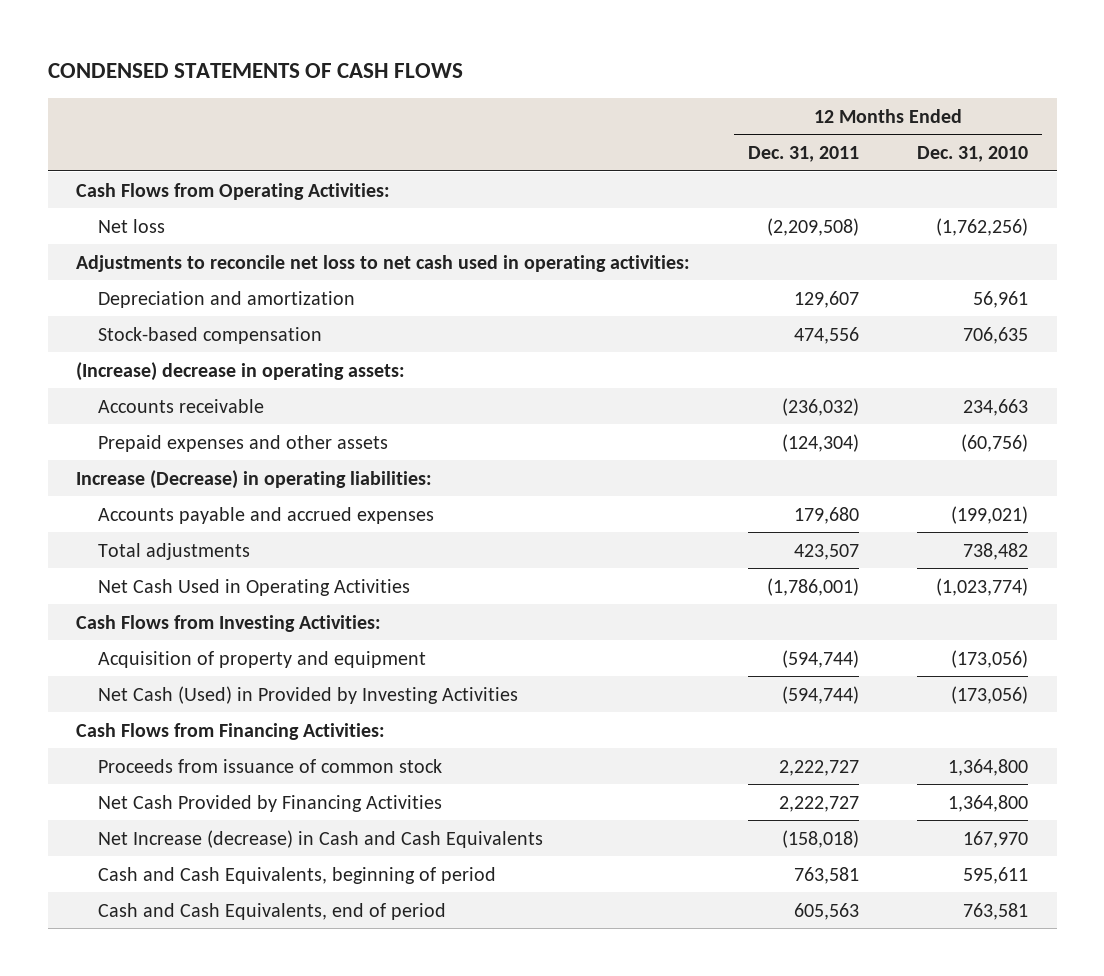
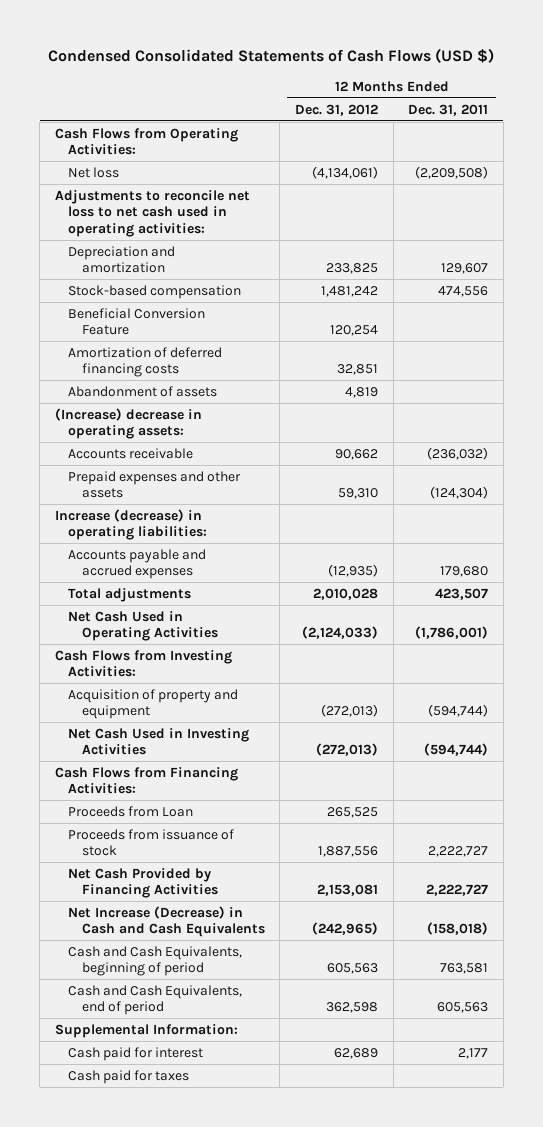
[47,63,463,79] CONDENSED STATEMENTS OF CASH FLOWS -> [48,48,495,64] Condensed Consolidated Statements of Cash Flows (USD $)
[916,146,1028,163] Dec. 31, 2010 -> none
none -> [294,103,378,116] Dec. 31, 2012
none -> [68,307,206,336] Beneficial Conversion Feature
none -> [68,346,223,378] Amortization of deferred financing costs
none -> [68,385,218,397] Abandonment of assets
[76,469,433,489] Increase (Decrease) in operating liabilities: -> [54,508,208,541] Increase (decrease) in operating liabilities:
[97,685,518,704] Net Cash (Used) in Provided by Investing Activities -> [68,727,250,756] Net Cash Used in Investing Activities
none -> [68,805,194,817] Proceeds from Loan
[97,758,442,773] Proceeds from issuance of common stock -> [68,828,235,857] Proceeds from issuance of stock
[97,829,543,848] Net Increase (decrease) in Cash and Cash Equivalents -> [68,905,265,938] Net Increase (Decrease) in Cash and Cash Equivalents
none -> [54,1023,238,1038] Supplemental Information:
none -> [68,1046,204,1061] Cash paid for interest
none -> [68,1069,190,1084] Cash paid for taxes

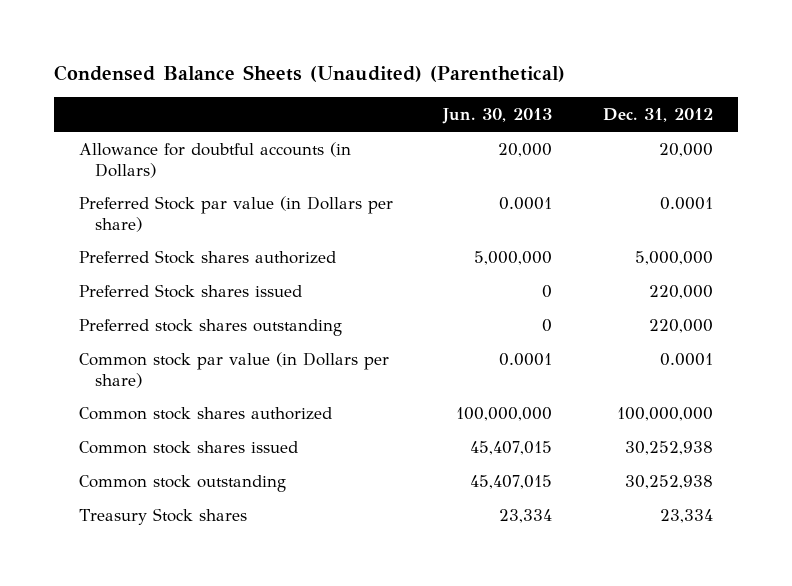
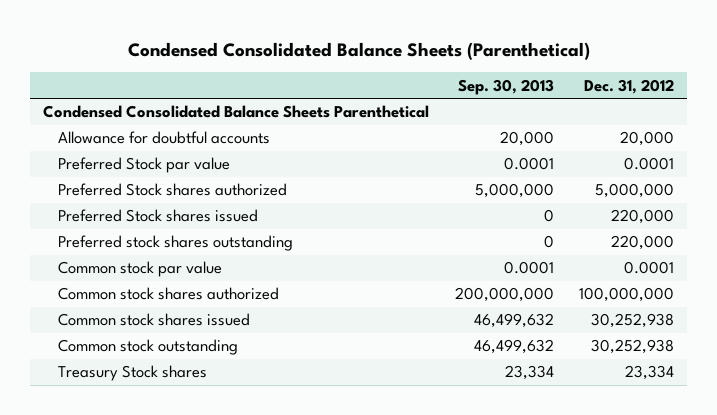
[53,65,565,83] Condensed Balance Sheets (Unaudited) (Parenthetical) -> [127,41,590,60] Condensed Consolidated Balance Sheets (Parenthetical)
[442,108,553,125] Jun. 30, 2013 -> none
none -> [457,78,554,95] Sep. 30, 2013
none -> [43,105,430,119] Condensed Consolidated Balance Sheets Parenthetical
[78,141,351,178] Allowance for doubtful accounts (in Dollars) -> [57,131,270,145] Allowance for doubtful accounts
[78,195,393,232] Preferred Stock par value (in Dollars per share) -> [57,157,230,174] Preferred Stock par value
[78,351,389,388] Common stock par value (in Dollars per share) -> [57,261,222,278] Common stock par value

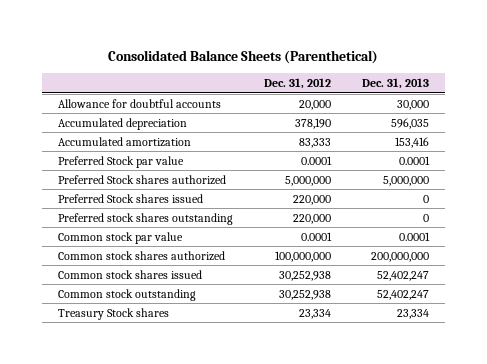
[127,41,590,60] Condensed Consolidated Balance Sheets (Parenthetical) -> [108,49,379,64] Consolidated Balance Sheets (Parenthetical)
[457,78,554,95] Sep. 30, 2013 -> none
none -> [362,77,430,89] Dec. 31, 2013
[43,105,430,119] Condensed Consolidated Balance Sheets Parenthetical -> none
none -> [57,117,187,130] Accumulated depreciation
none -> [57,136,191,147] Accumulated amortization

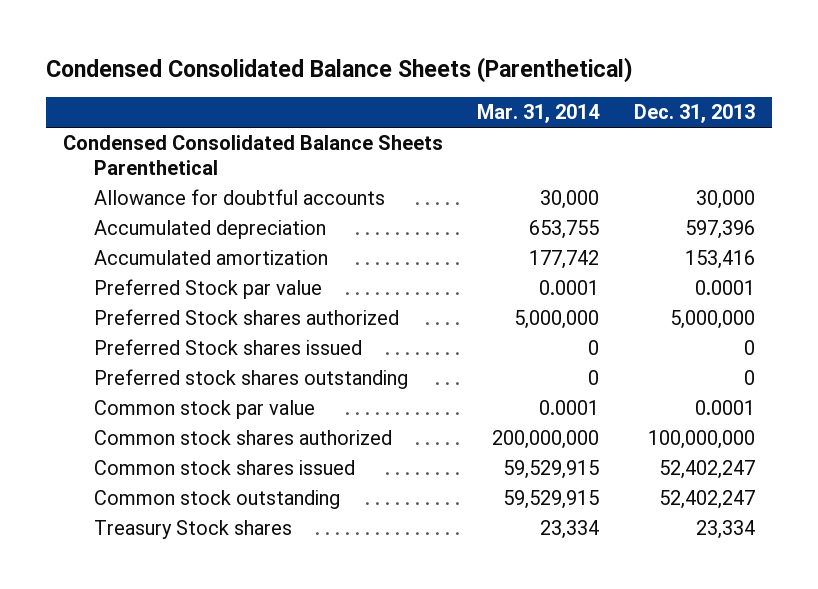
[108,49,379,64] Consolidated Balance Sheets (Parenthetical) -> [45,56,633,83] Condensed Consolidated Balance Sheets (Parenthetical)
[263,77,331,89] Dec. 31, 2012 -> none
none -> [477,104,601,124] Mar. 31, 2014
none -> [62,135,443,176] Condensed Consolidated Balance Sheets Parenthetical
[391,117,430,129] 596,035 -> [684,220,755,240] 597,396
[371,251,430,262] 200,000,000 -> [647,430,755,450] 100,000,000

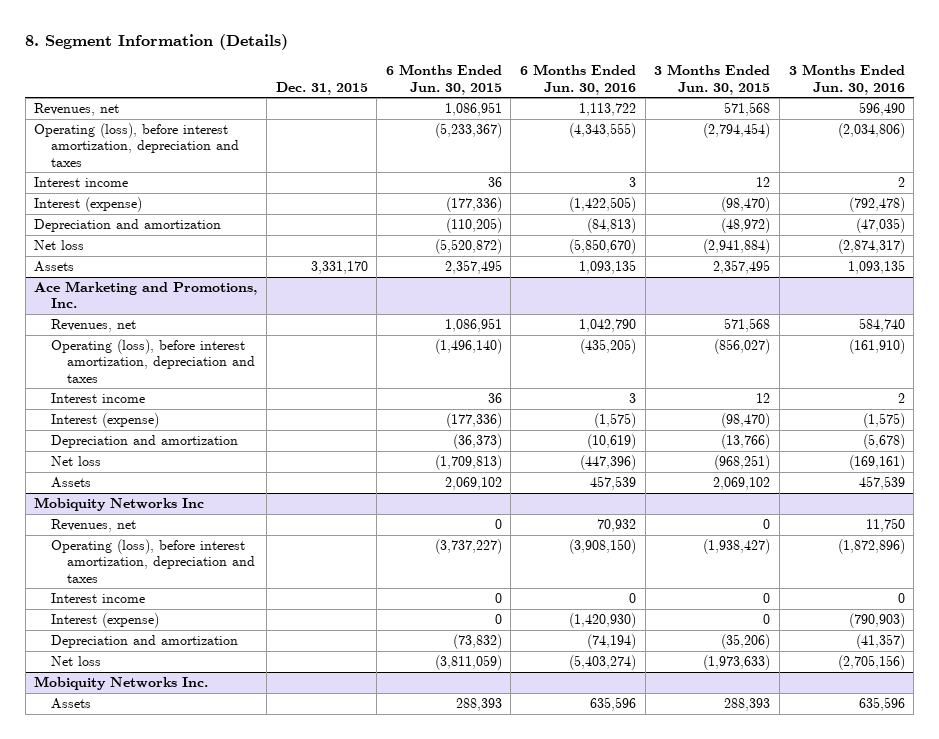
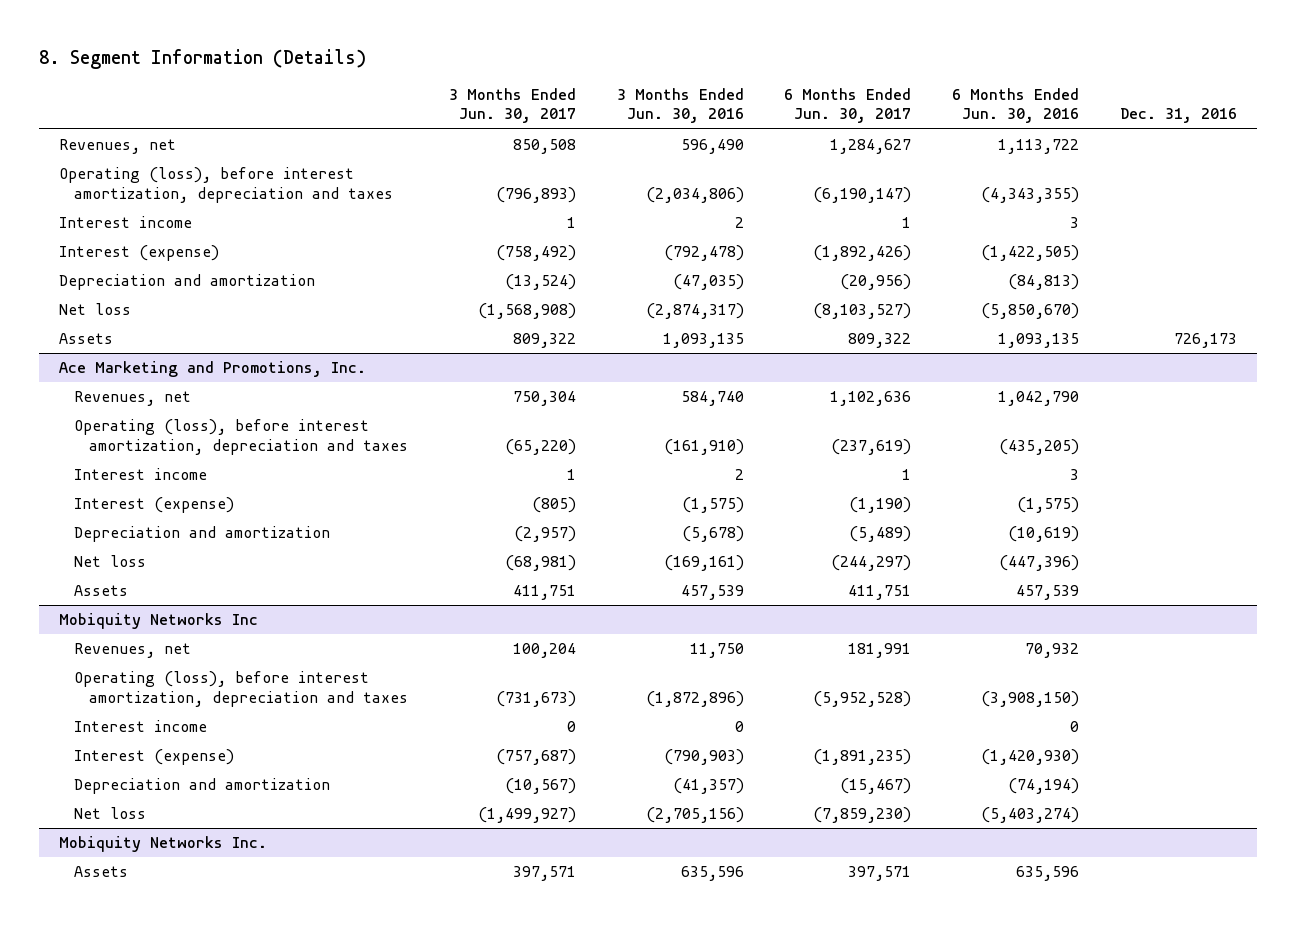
[275,81,368,95] Dec. 31, 2015 -> none
[385,64,502,95] 6 Months Ended Jun. 30, 2015 -> none
[654,64,771,95] 3 Months Ended Jun. 30, 2015 -> none
none -> [448,88,576,124] 3 Months Ended Jun. 30, 2017
none -> [784,88,912,124] 6 Months Ended Jun. 30, 2017
none -> [1120,108,1238,124] Dec. 31, 2016
[569,123,637,139] (4,343,555) -> [981,186,1080,203] (4,343,355)

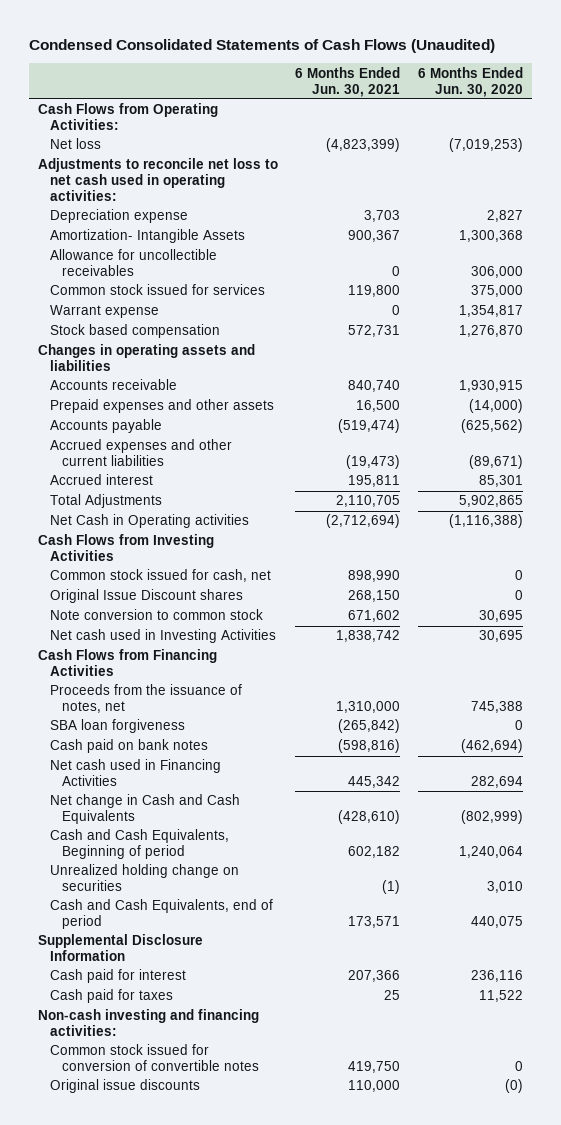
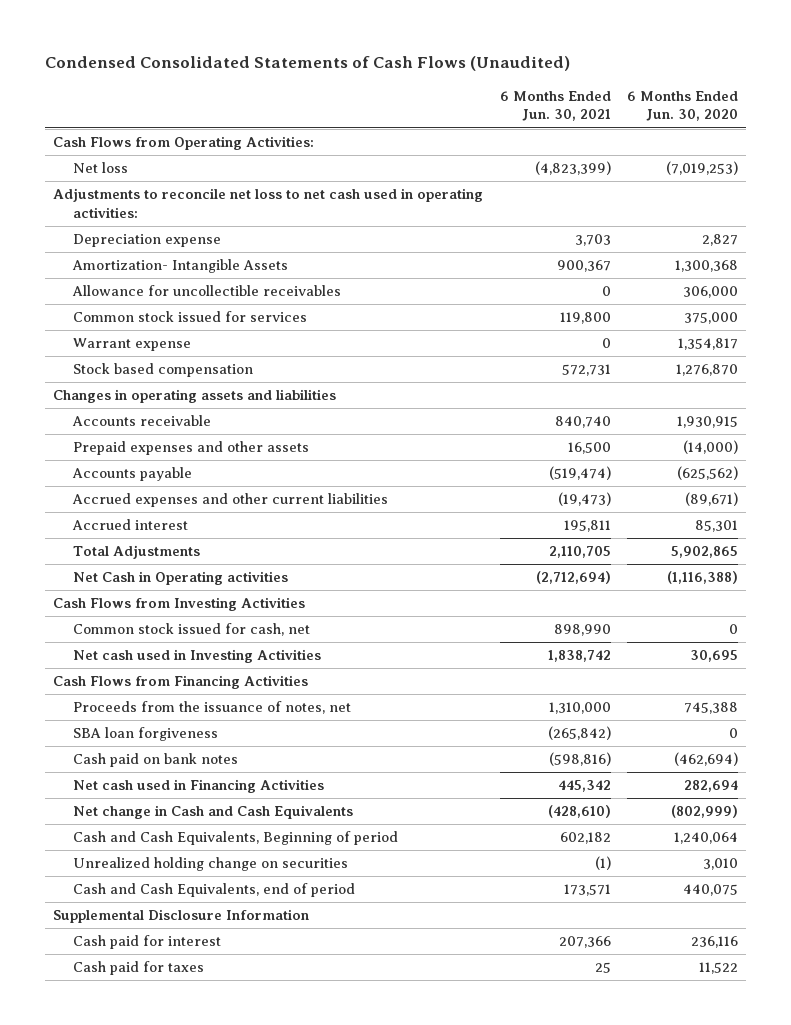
[49,589,243,604] Original Issue Discount shares -> none
[49,609,263,621] Note conversion to common stock -> none
[37,1009,259,1037] Non-cash investing and financing activities: -> none
[49,1044,259,1072] Common stock issued for conversion of convertible notes -> none
[49,1079,200,1094] Original issue discounts -> none

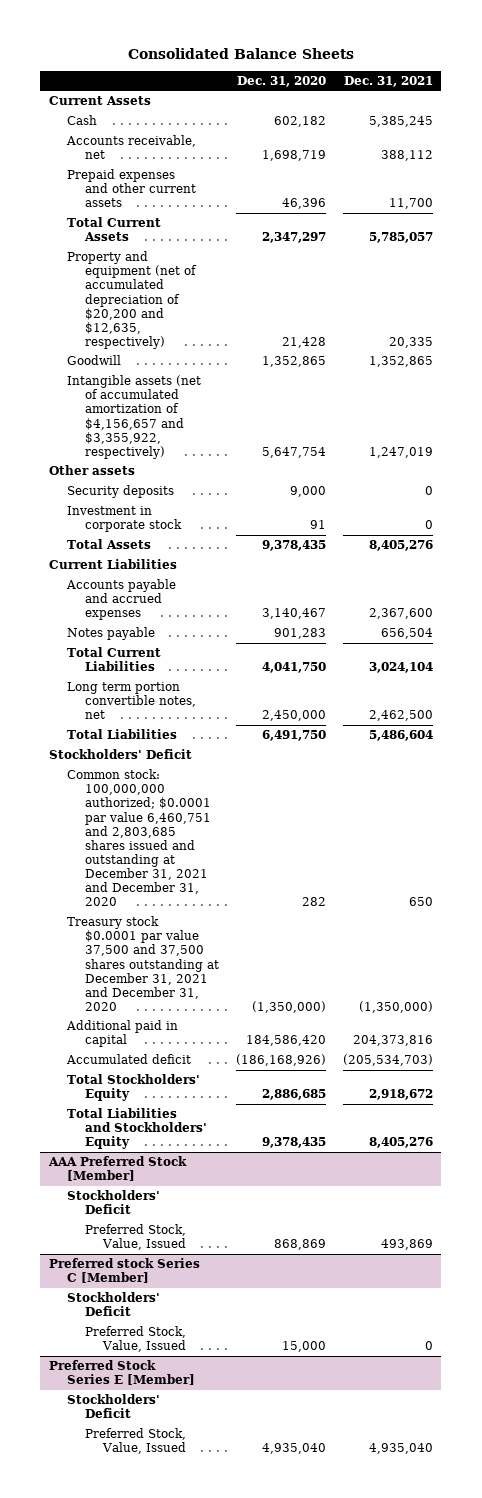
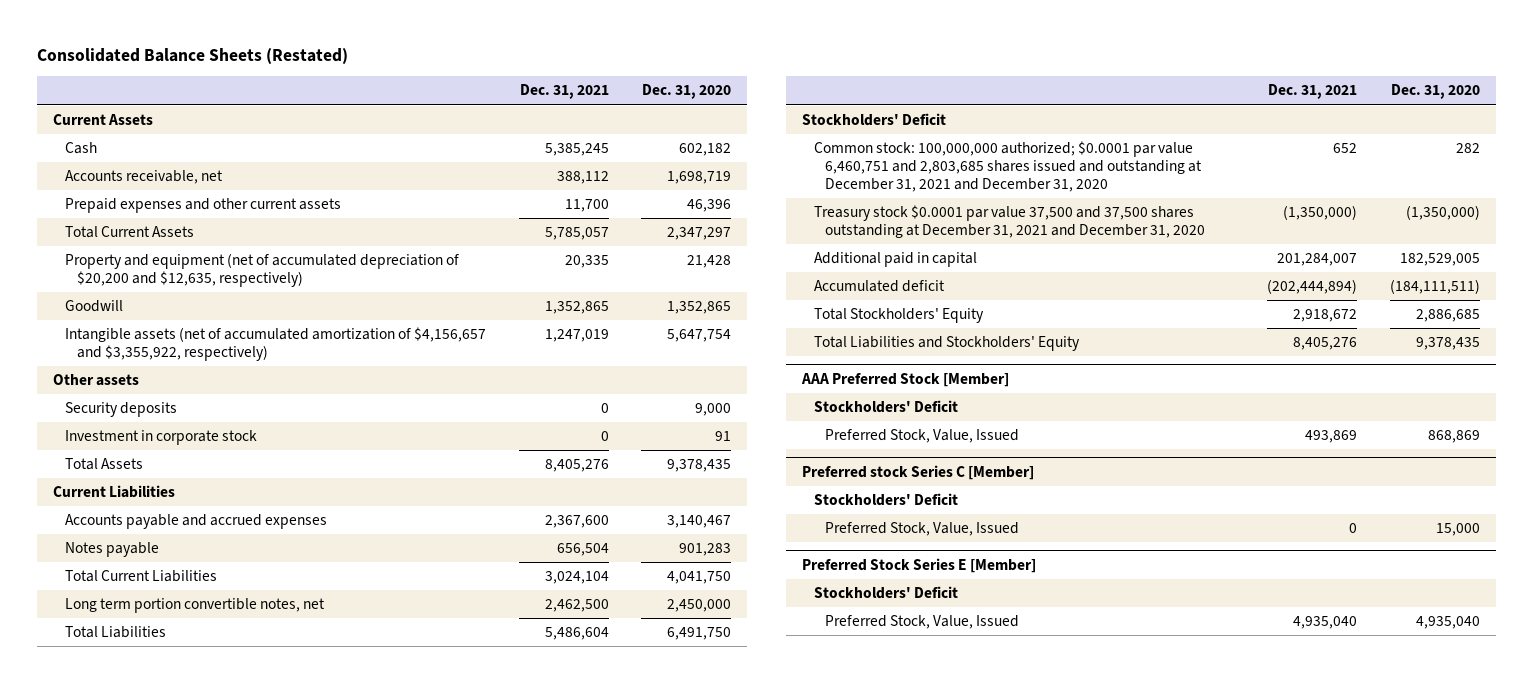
[127,47,354,59] Consolidated Balance Sheets -> [37,47,349,64] Consolidated Balance Sheets (Restated)
[408,897,433,907] 650 -> [1333,143,1358,154] 652
[246,1035,327,1047] 184,586,420 -> [1399,253,1480,267] 182,529,005
[352,1035,433,1047] 204,373,816 -> [1277,253,1358,267] 201,284,007
[236,1054,327,1067] (186,168,926) -> [1389,279,1480,295] (184,111,511)
[342,1054,433,1067] (205,534,703) -> [1267,279,1358,295] (202,444,894)

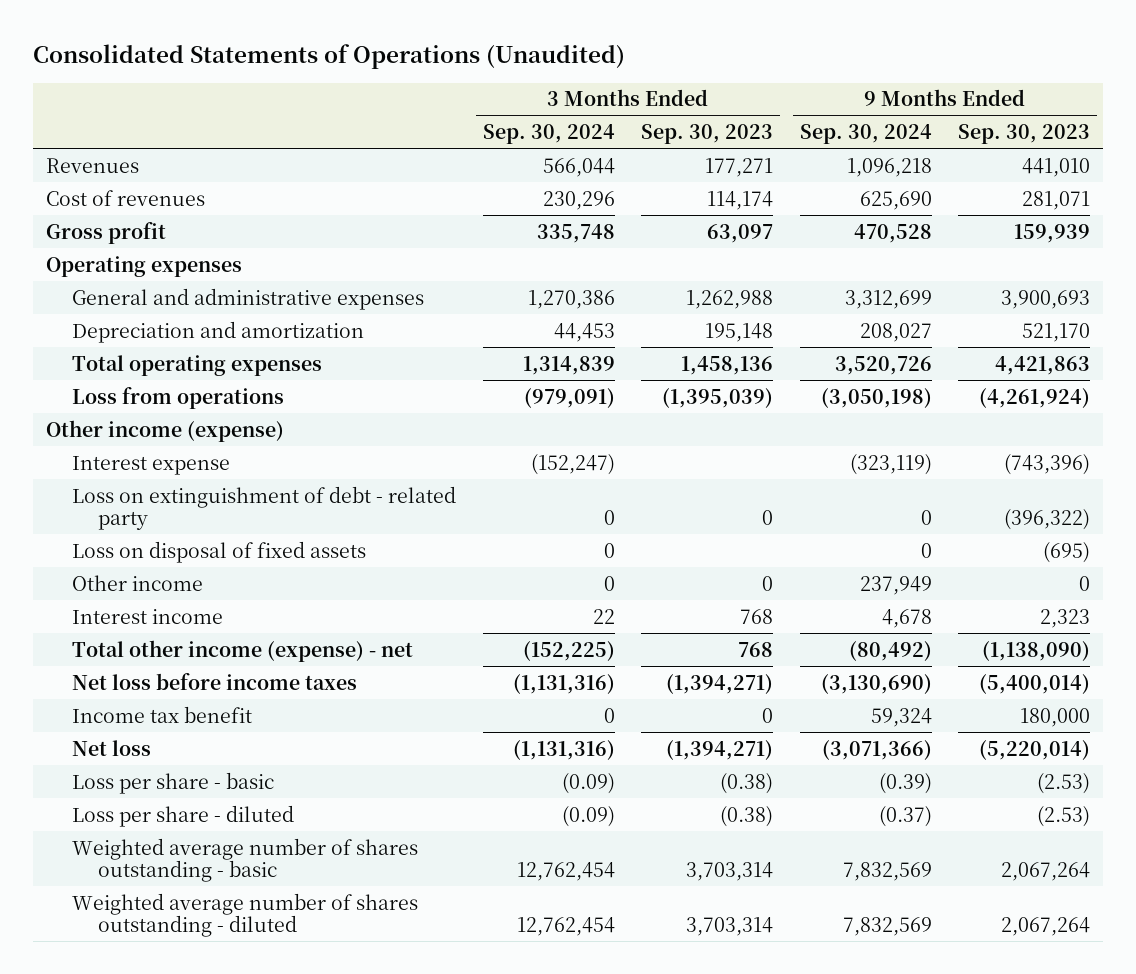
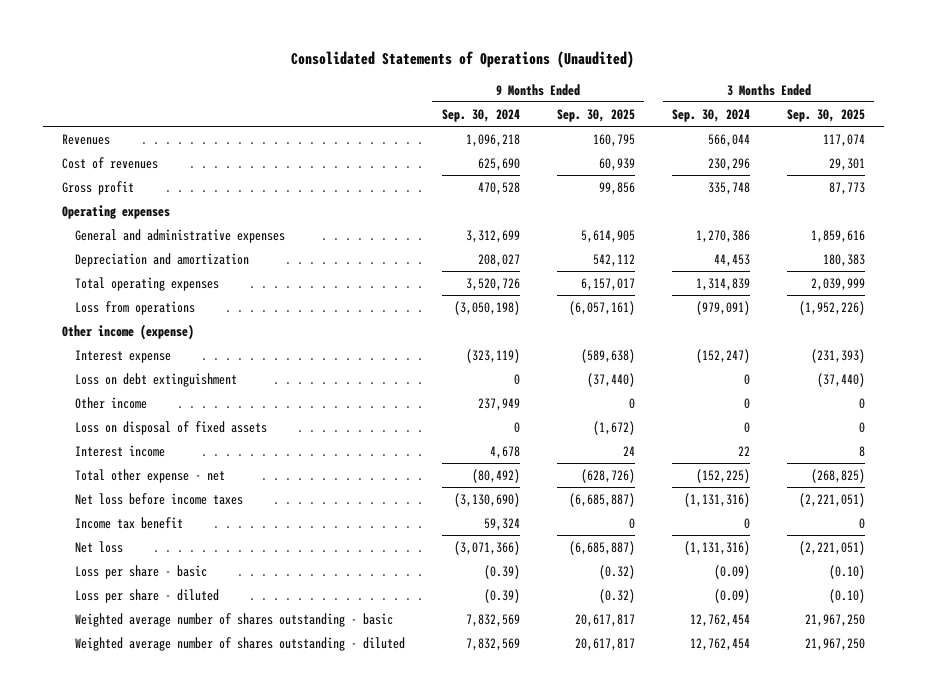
[641,124,774,145] Sep. 30, 2023 -> none
[958,124,1091,145] Sep. 30, 2023 -> none
none -> [556,108,635,122] Sep. 30, 2025
none -> [787,108,866,122] Sep. 30, 2025
[72,485,457,531] Loss on extinguishment of debt - related party -> [74,372,237,387] Loss on debt extinguishment
[72,540,367,563] Loss on disposal of fixed assets -> [74,420,267,435] Loss on disposal of fixed assets
[72,639,414,662] Total other income (expense) - net -> [74,468,225,483] Total other expense - net
[878,805,932,827] (0.37) -> [483,588,520,603] (0.39)

